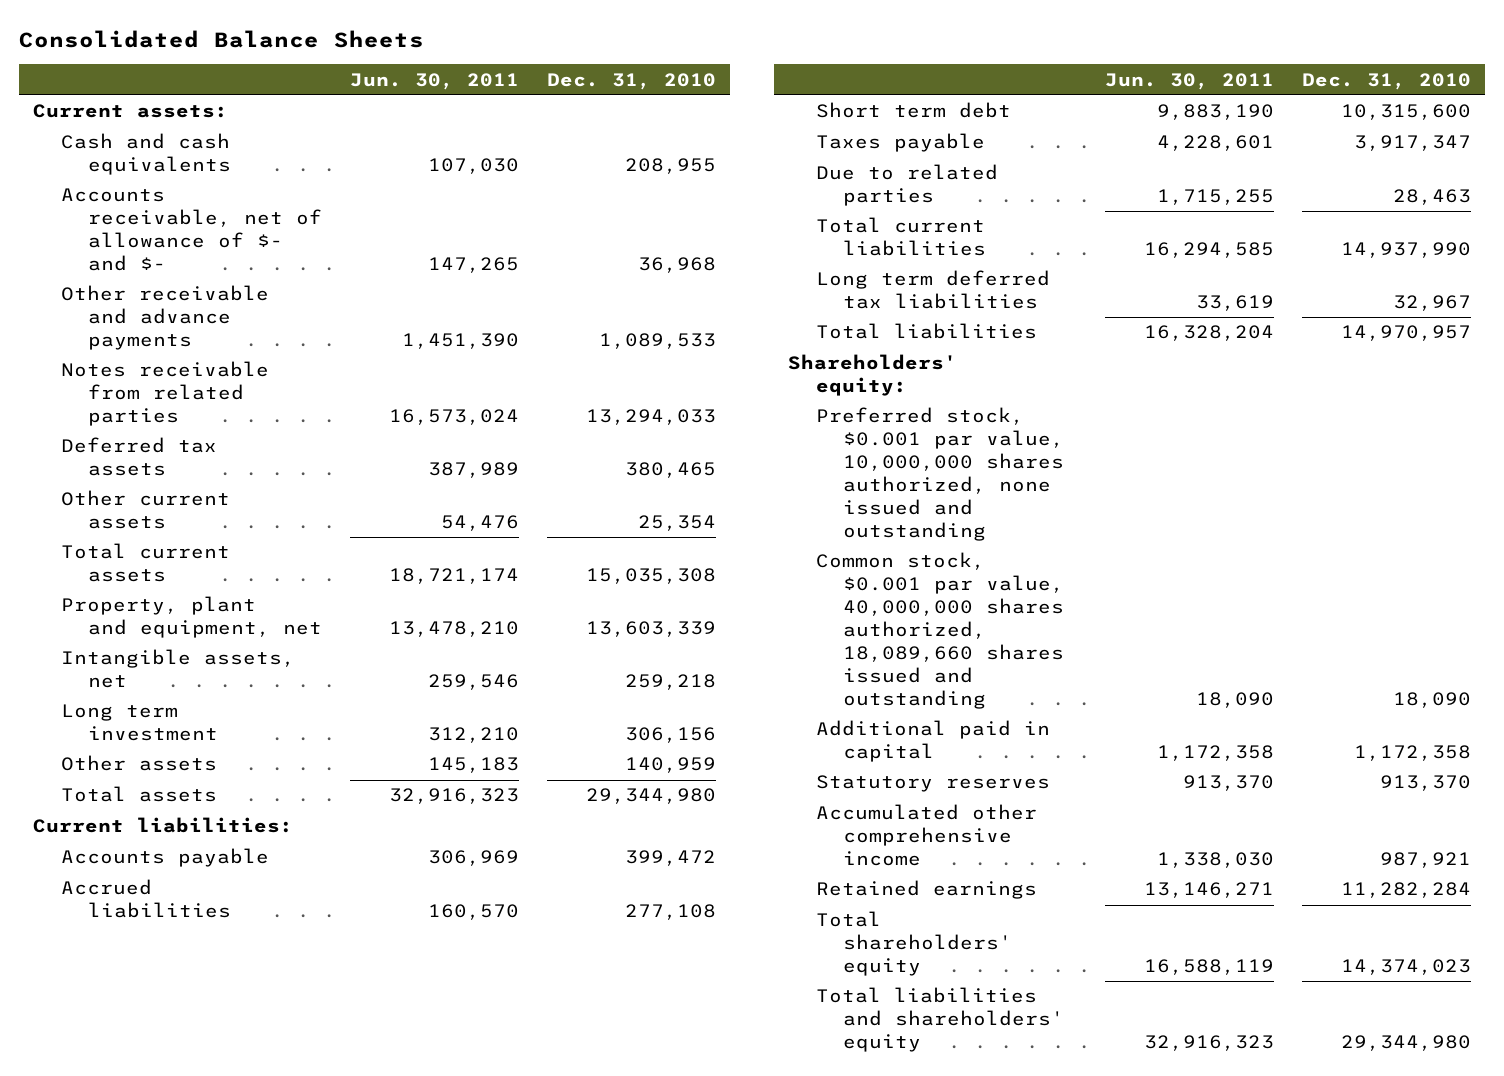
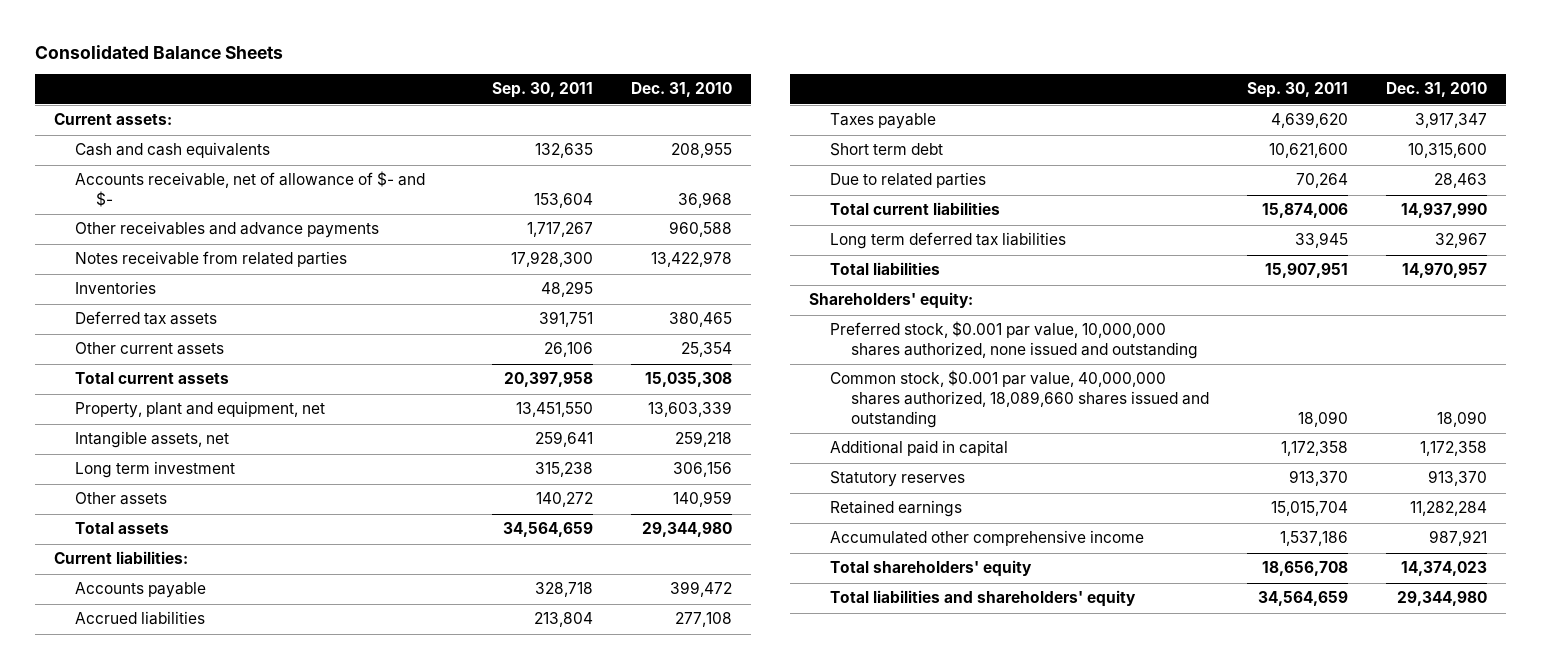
[349,72,519,90] Jun. 30, 2011 -> none
none -> [492,82,594,99] Sep. 30, 2011
[60,285,269,351] Other receivable and advance payments -> [74,221,379,239] Other receivables and advance payments
[598,333,716,350] 1,089,533 -> [669,221,733,238] 960,588
[585,409,716,426] 13,294,033 -> [651,251,733,268] 13,422,978
none -> [74,281,156,295] Inventories
[815,102,1011,119] Short term debt -> [829,143,943,157] Short term debt
[815,804,1037,867] Accumulated other comprehensive income -> [829,530,1144,547] Accumulated other comprehensive income

